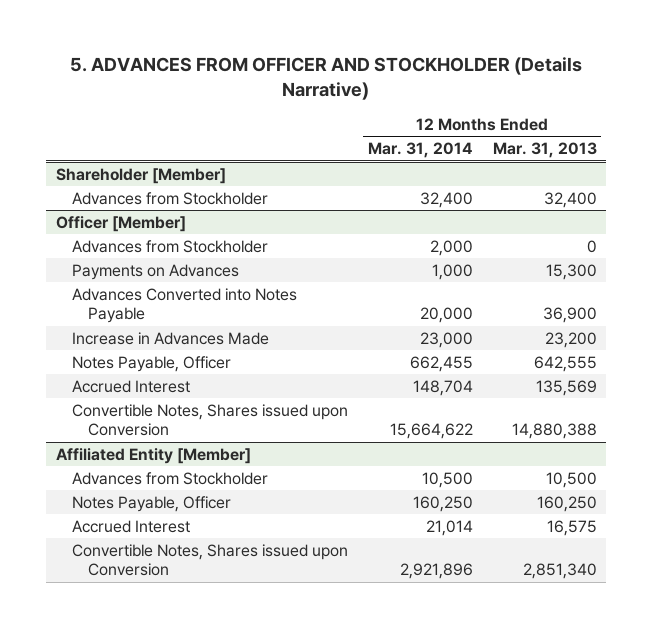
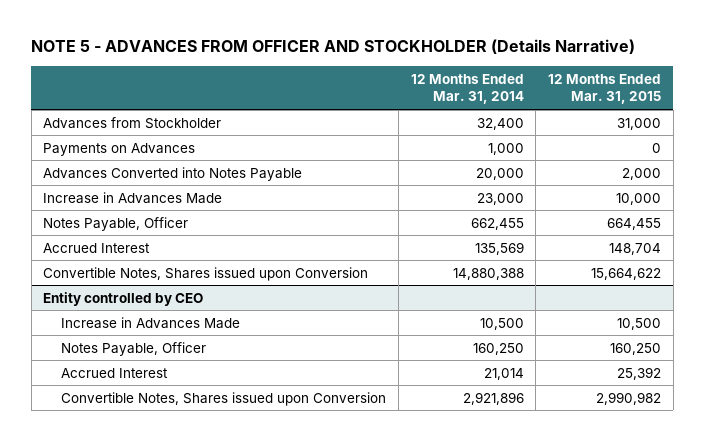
[70,57,583,100] 5. ADVANCES FROM OFFICER AND STOCKHOLDER (Details Narrative) -> [31,39,636,55] NOTE 5 - ADVANCES FROM OFFICER AND STOCKHOLDER (Details Narrative)
[492,142,597,159] Mar. 31, 2013 -> none
none -> [547,73,661,105] 12 Months Ended Mar. 31, 2015
[56,167,227,184] Shareholder [Member] -> none
[56,215,187,232] Officer [Member] -> none
[72,239,269,253] Advances from Stockholder -> none
[56,447,252,464] Affiliated Entity [Member] -> none
[72,471,269,485] Advances from Stockholder -> none
[412,379,473,396] 148,704 -> [474,241,524,255] 135,569
[389,422,473,439] 15,664,622 -> [452,267,524,280] 14,880,388
none -> [43,291,204,306] Entity controlled by CEO
none -> [61,316,241,329] Increase in Advances Made

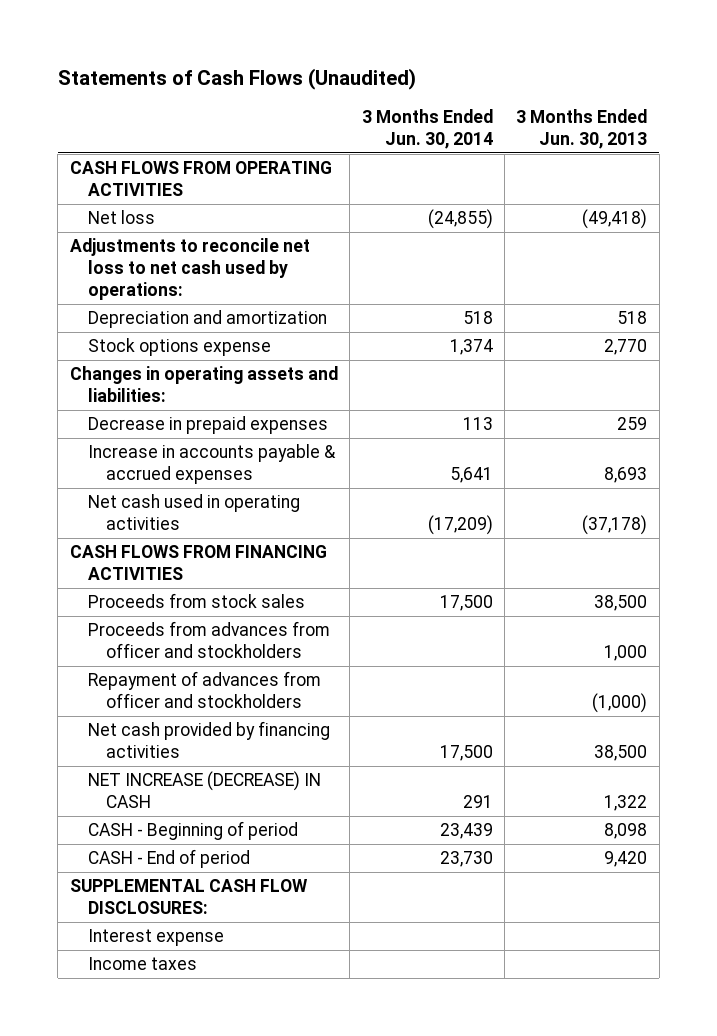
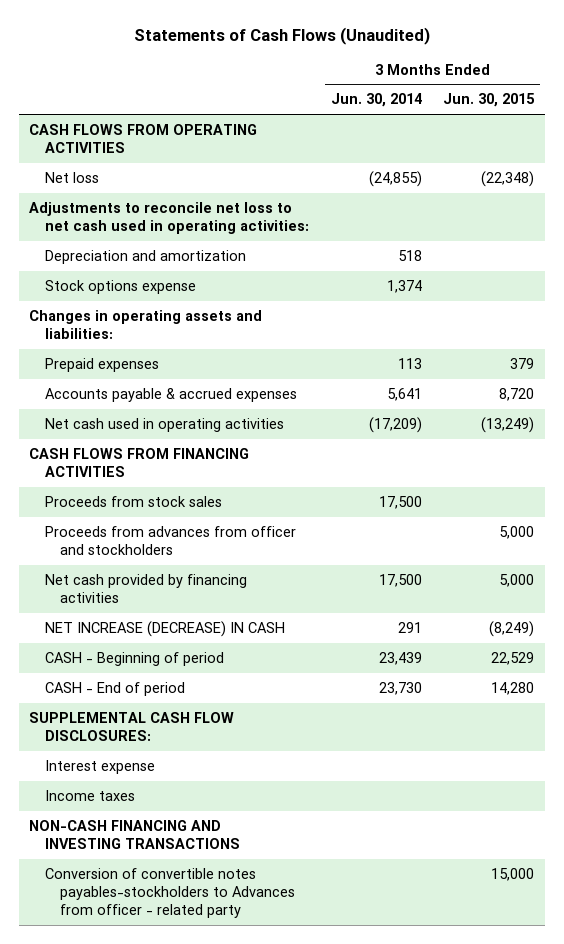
[516,109,648,149] 3 Months Ended Jun. 30, 2013 -> none
none -> [443,93,536,108] Jun. 30, 2015
[69,238,310,300] Adjustments to reconcile net loss to net cash used by operations: -> [29,201,309,235] Adjustments to reconcile net loss to net cash used in operating activities:
[87,416,328,435] Decrease in prepaid expenses -> [44,357,159,372] Prepaid expenses
[87,444,336,485] Increase in accounts payable & accrued expenses -> [44,387,297,402] Accounts payable & accrued expenses
[87,671,321,709] Repayment of advances from officer and stockholders -> none
none -> [29,819,240,850] NON-CASH FINANCING AND INVESTING TRANSACTIONS
none -> [44,867,296,919] Conversion of convertible notes payables-stockholders to Advances from officer - related party

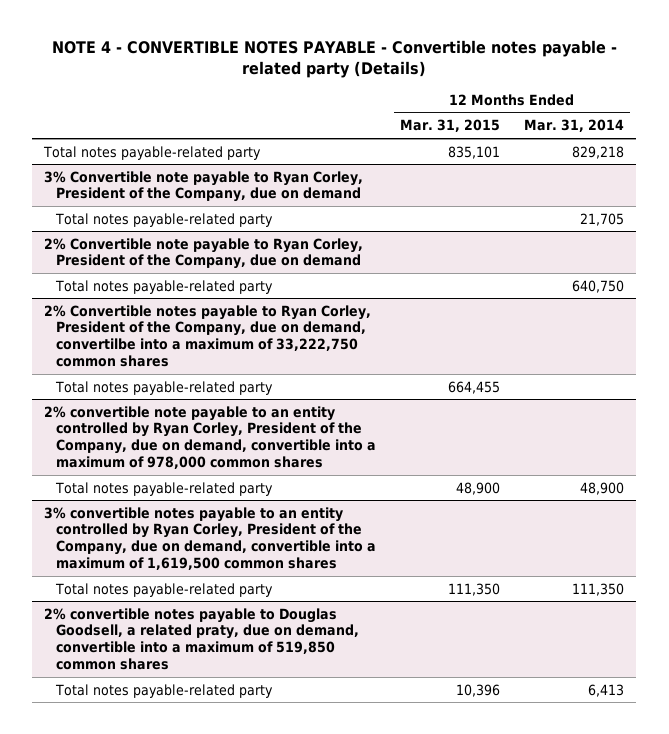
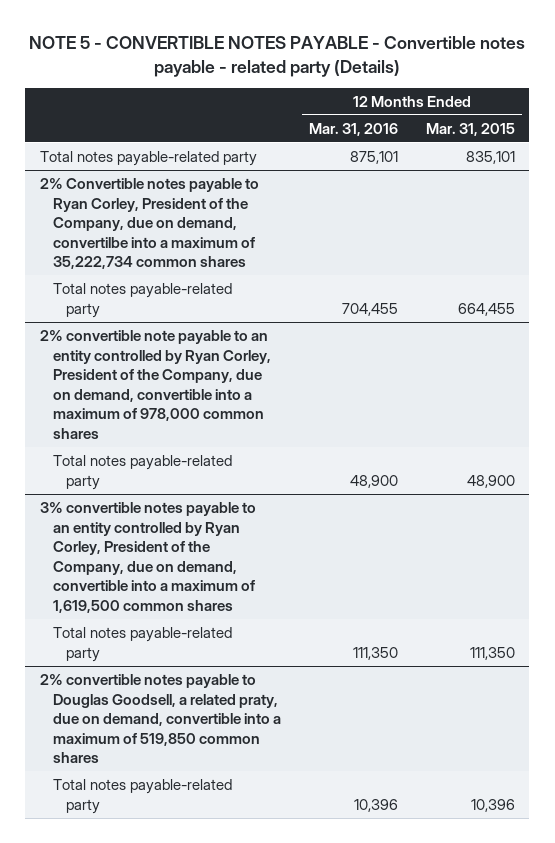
[52,40,618,78] NOTE 4 - CONVERTIBLE NOTES PAYABLE - Convertible notes payable - related party (Details) -> [29,36,526,77] NOTE 5 - CONVERTIBLE NOTES PAYABLE - Convertible notes payable - related party (Details)
[524,119,625,133] Mar. 31, 2014 -> none
none -> [308,122,398,136] Mar. 31, 2016
[44,170,364,203] 3% Convertible note payable to Ryan Corley, President of the Company, due on demand -> none
[55,212,274,227] Total notes payable-related party -> none
[44,237,364,270] 2% Convertible note payable to Ryan Corley, President of the Company, due on demand -> none
[55,279,274,294] Total notes payable-related party -> none
[44,304,372,367] 2% Convertible notes payable to Ryan Corley, President of the Company, due on demand, convertilbe into a maximum of 33,222,750 common shares -> [39,178,259,270] 2% Convertible notes payable to Ryan Corley, President of the Company, due on demand, convertilbe into a maximum of 35,222,734 common shares

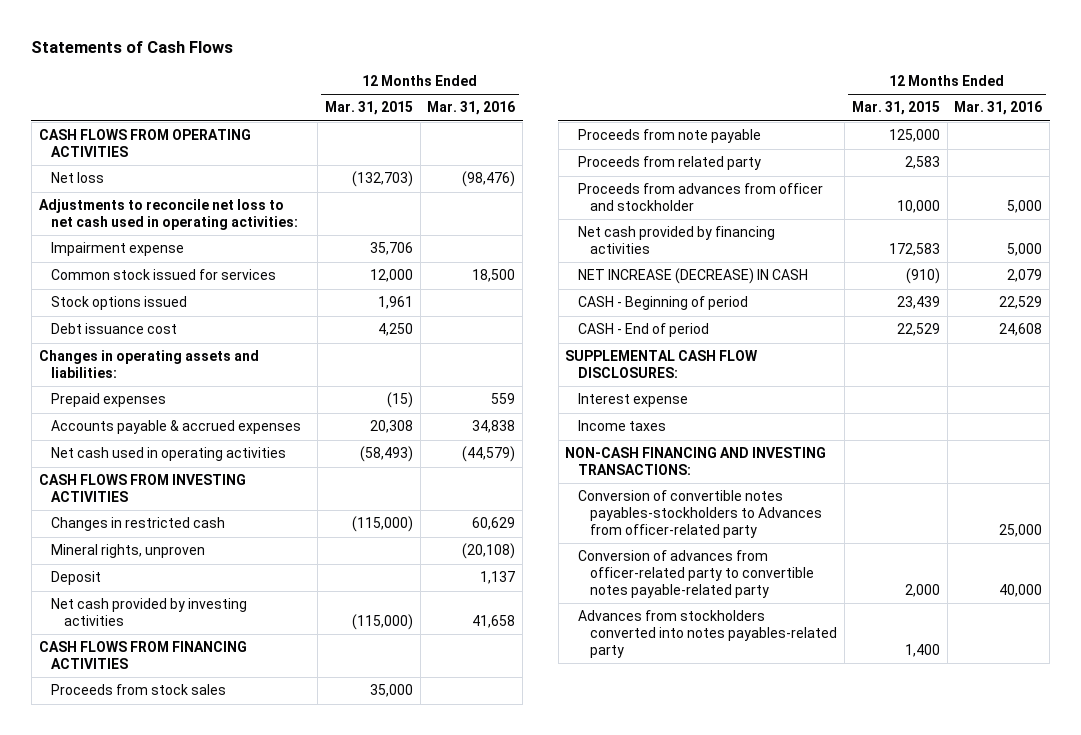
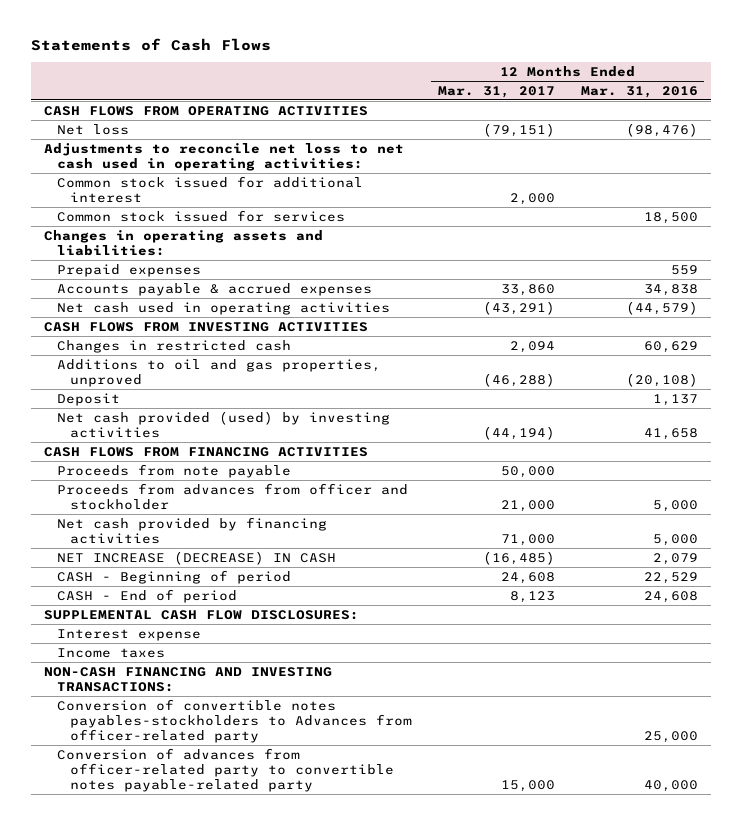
[325,101,414,116] Mar. 31, 2015 -> none
none -> [437,85,555,98] Mar. 31, 2017
[51,242,185,257] Impairment expense -> none
none -> [56,175,363,203] Common stock issued for additional interest
[51,296,188,311] Stock options issued -> none
[51,323,178,335] Debt issuance cost -> none
[51,544,206,559] Mineral rights, unproven -> [56,358,381,387] Additions to oil and gas properties, unproved
[51,598,248,626] Net cash provided by investing activities -> [56,410,390,438] Net cash provided (used) by investing activities
[51,684,227,696] Proceeds from stock sales -> none
[577,156,761,171] Proceeds from related party -> none
[577,610,838,658] Advances from stockholders converted into notes payables-related party -> none

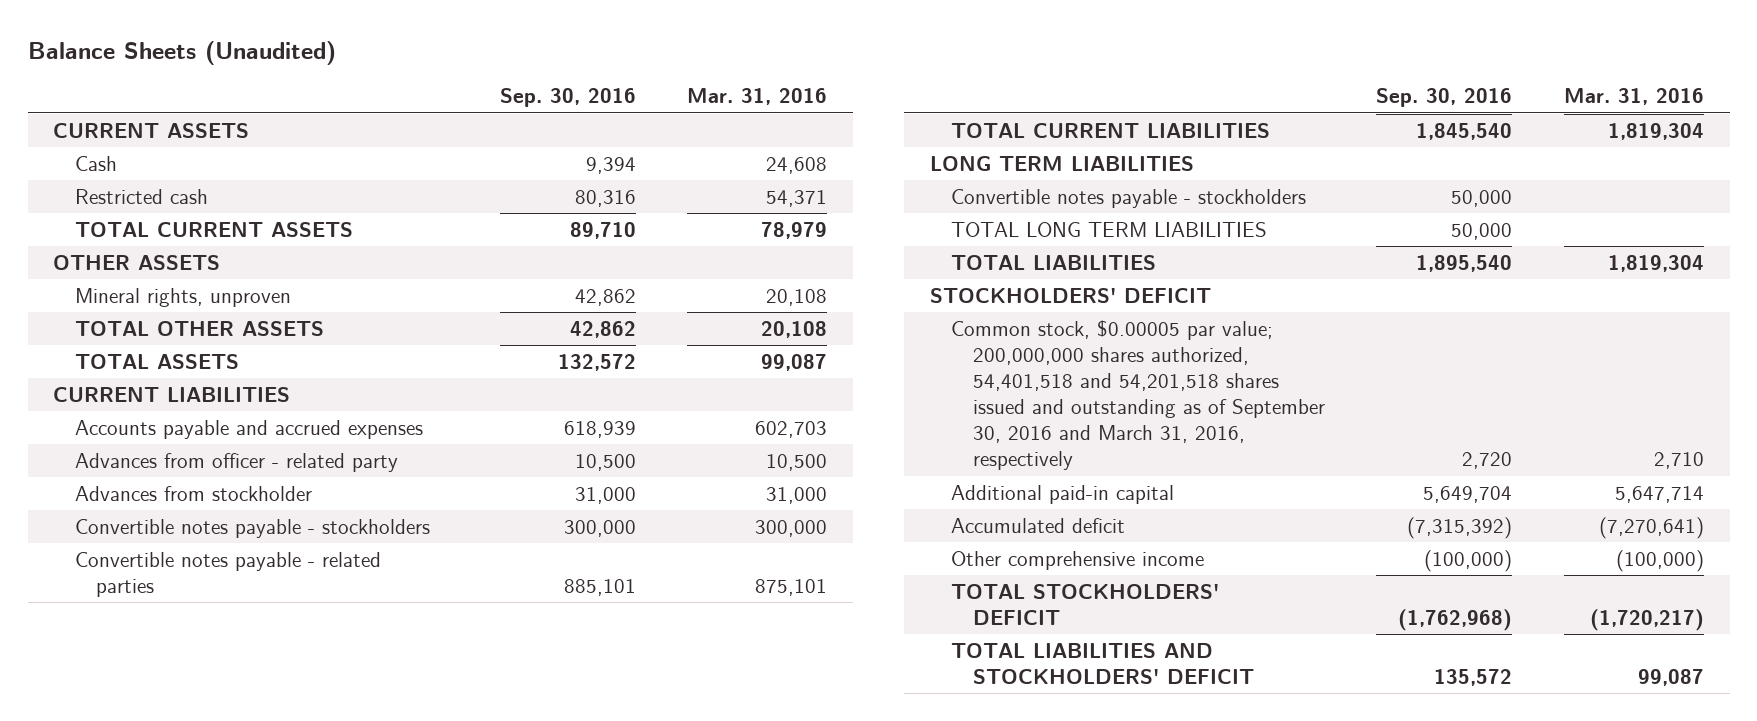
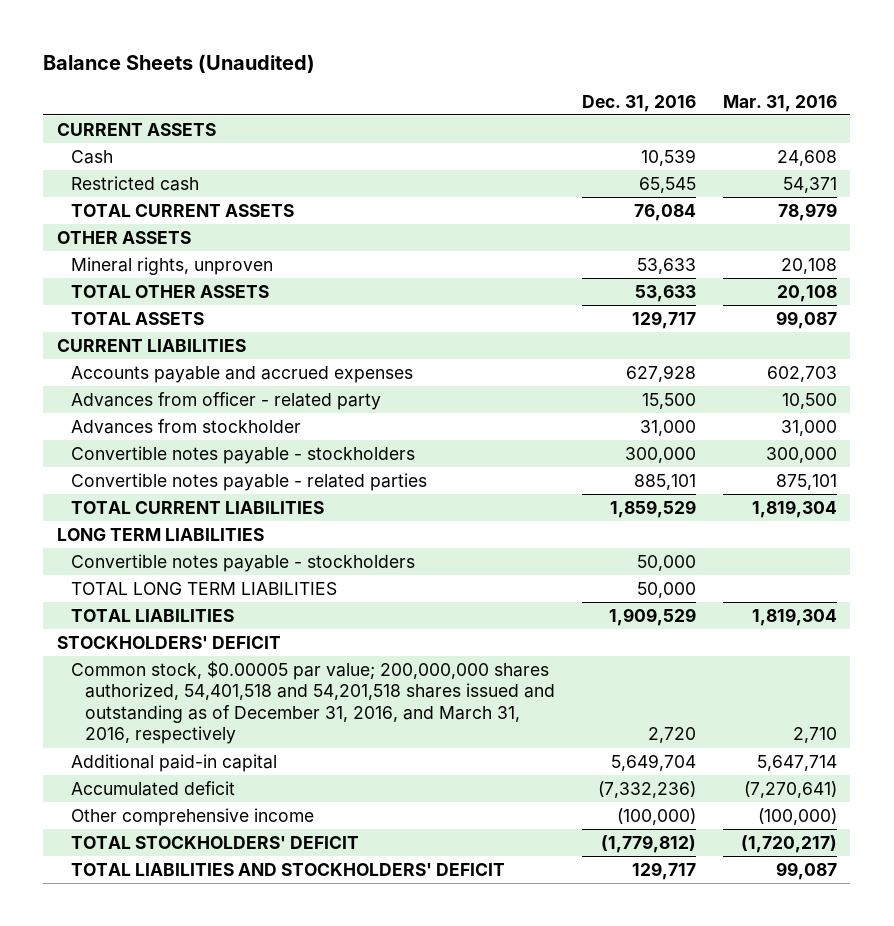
[499,88,636,108] Sep. 30, 2016 -> none
none -> [581,94,696,112] Dec. 31, 2016
[951,319,1325,471] Common stock, $0.00005 par value; 200,000,000 shares authorized, 54,401,518 and 54,201,518 shares issued and outstanding as of September 30, 2016 and March 31, 2016, respectively -> [70,660,555,745] Common stock, $0.00005 par value; 200,000,000 shares authorized, 54,401,518 and 54,201,518 shares issued and outstanding as of December 31, 2016, and March 31, 2016, respectively

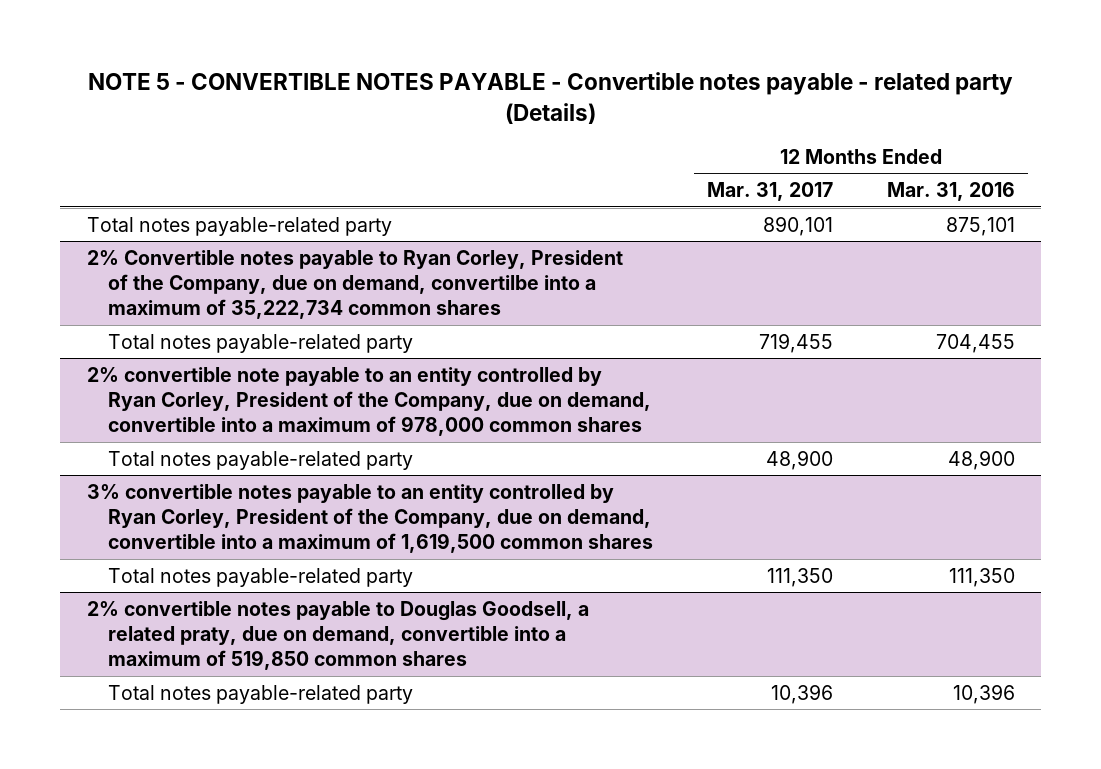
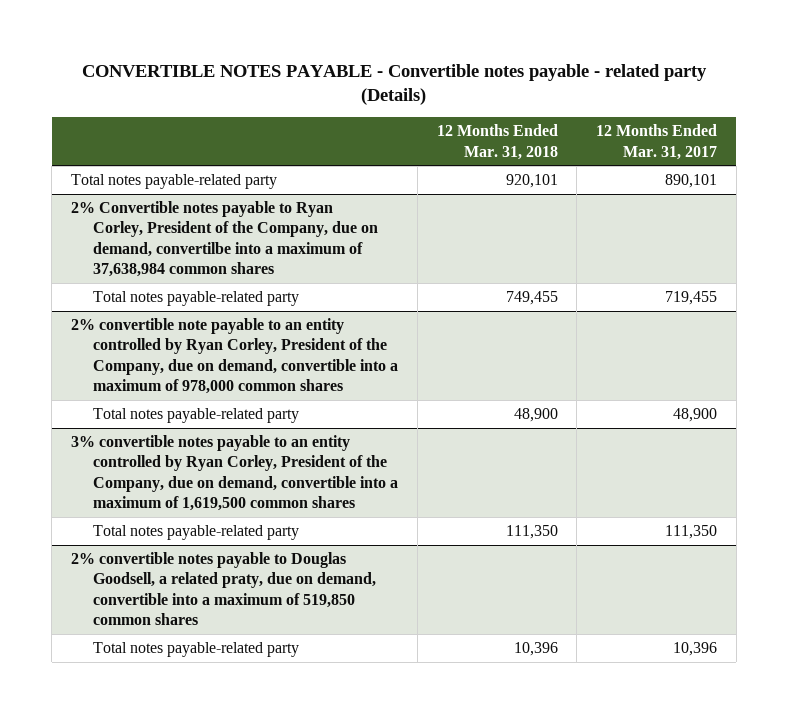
[87,72,1013,125] NOTE 5 - CONVERTIBLE NOTES PAYABLE - Convertible notes payable - related party (Details) -> [82,63,708,106] CONVERTIBLE NOTES PAYABLE - Convertible notes payable - related party (Details)
[886,182,1015,202] Mar. 31, 2016 -> none
none -> [436,124,558,160] 12 Months Ended Mar. 31, 2018
[86,249,623,320] 2% Convertible notes payable to Ryan Corley, President of the Company, due on demand, convertilbe into a maximum of 35,222,734 common shares -> [71,200,379,278] 2% Convertible notes payable to Ryan Corley, President of the Company, due on demand, convertilbe into a maximum of 37,638,984 common shares

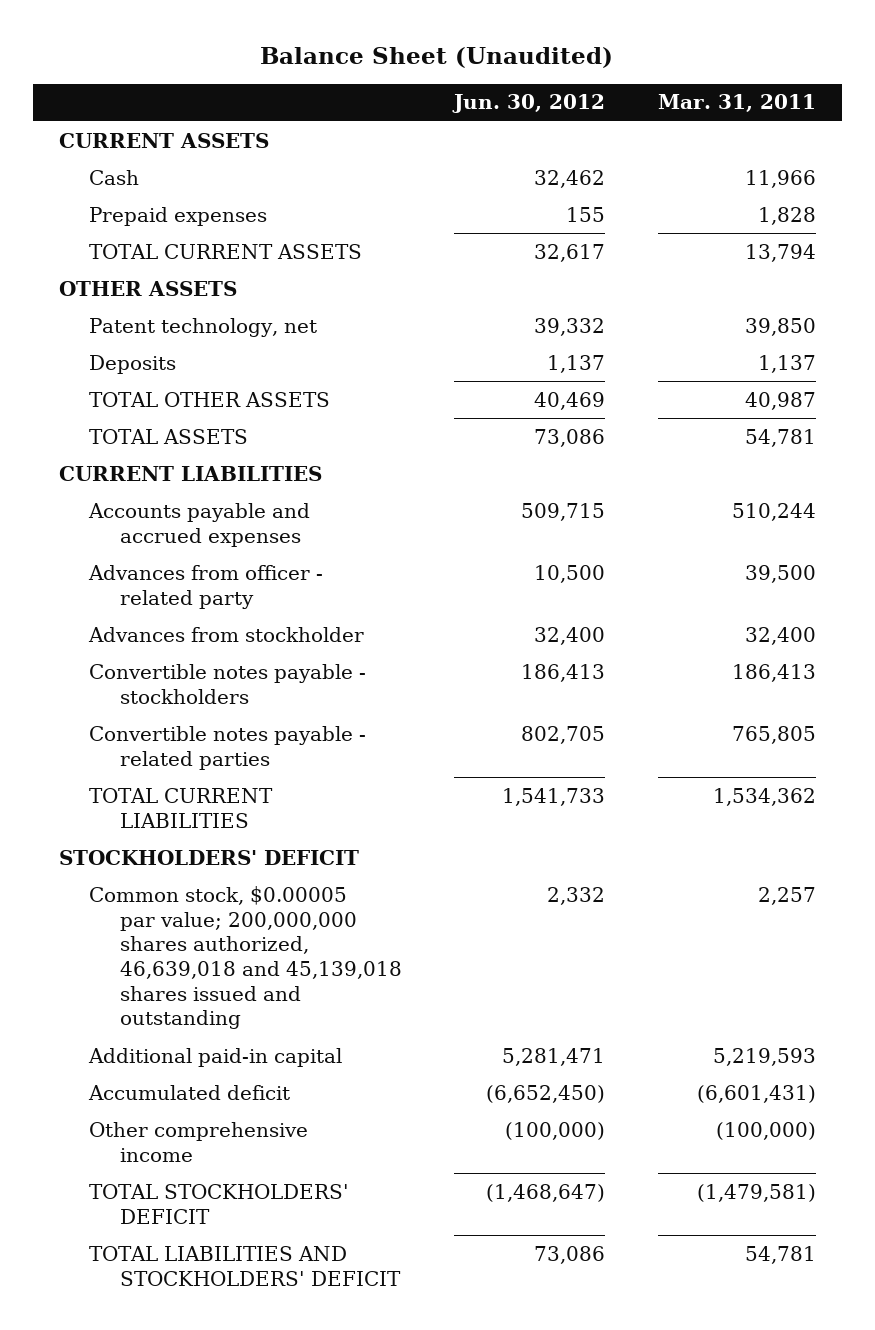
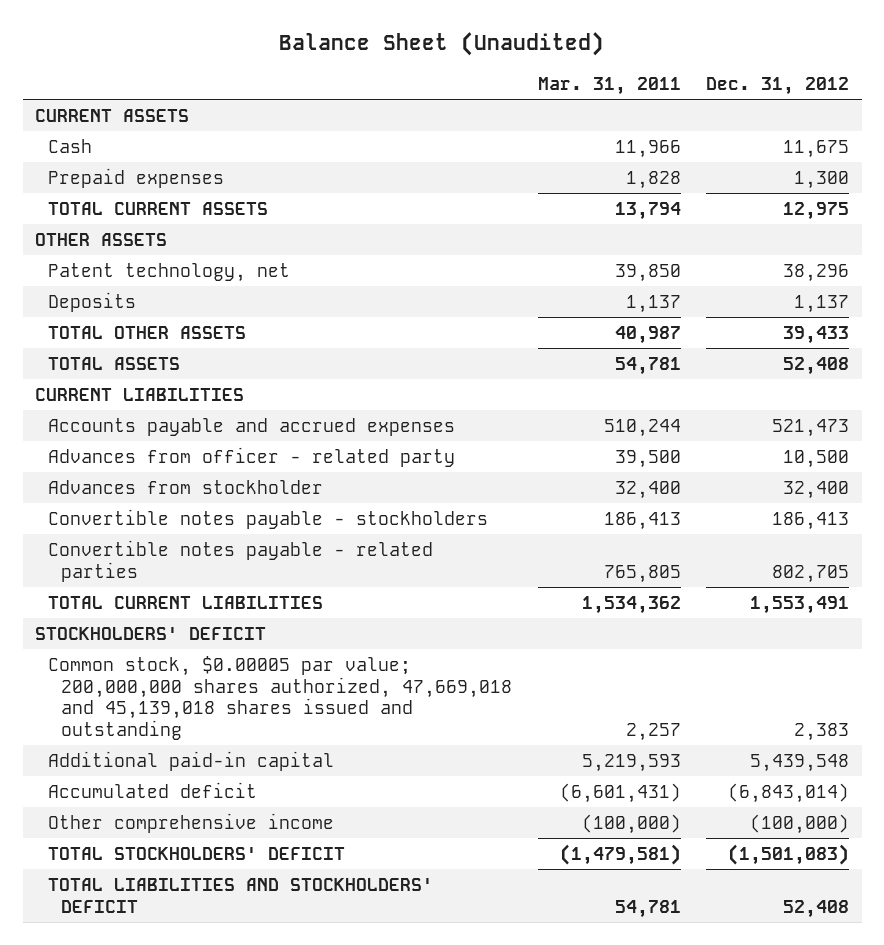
[452,94,606,114] Jun. 30, 2012 -> none
none -> [706,76,850,95] Dec. 31, 2012
[89,885,402,1030] Common stock, $0.00005 par value; 200,000,000 shares authorized, 46,639,018 and 45,139,018 shares issued and outstanding -> [48,655,513,740] Common stock, $0.00005 par value; 200,000,000 shares authorized, 47,669,018 and 45,139,018 shares issued and outstanding

